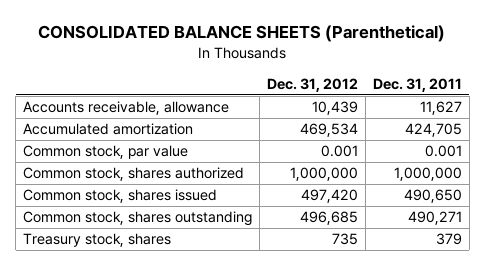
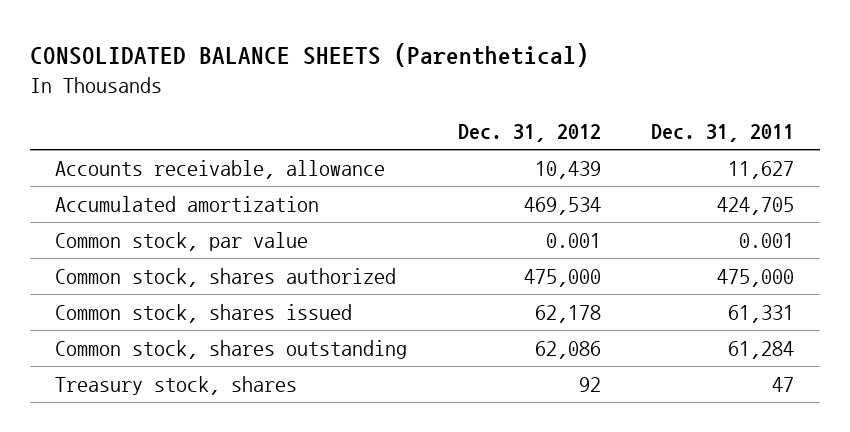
[289,167,358,182] 1,000,000 -> [523,268,601,287] 475,000
[393,167,462,182] 1,000,000 -> [717,268,795,287] 475,000
[300,189,358,204] 497,420 -> [534,304,601,323] 62,178
[403,189,462,204] 490,650 -> [728,304,795,323] 61,331
[299,211,358,226] 496,685 -> [534,340,601,359] 62,086
[407,211,462,226] 490,271 -> [728,340,795,359] 61,284
[331,233,358,246] 735 -> [578,376,601,392] 92
[435,233,462,246] 379 -> [772,376,795,392] 47

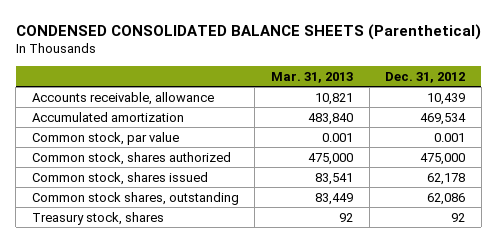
[29,43,589,68] CONSOLIDATED BALANCE SHEETS (Parenthetical) -> [15,23,481,40] CONDENSED CONSOLIDATED BALANCE SHEETS (Parenthetical)
[651,124,795,143] Dec. 31, 2011 -> none
none -> [271,71,354,83] Mar. 31, 2013
[55,339,408,359] Common stock, shares outstanding -> [31,191,239,205] Common stock shares, outstanding

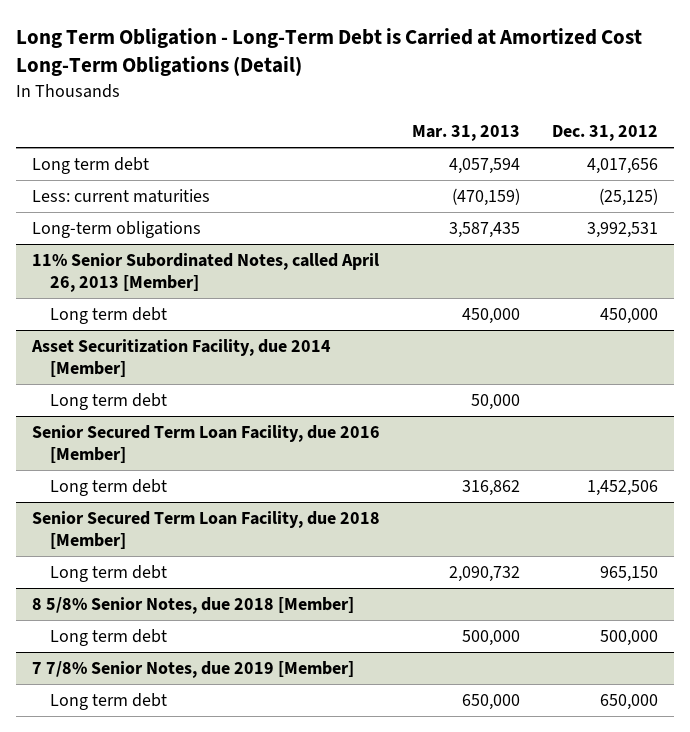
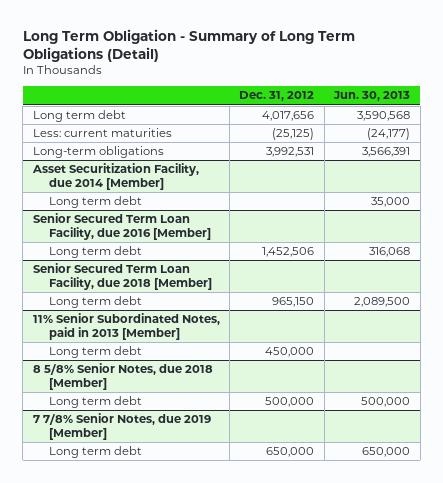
[16,28,643,77] Long Term Obligation - Long-Term Debt is Carried at Amortized Cost Long-Term Obligations (Detail) -> [22,28,355,62] Long Term Obligation - Summary of Long Term Obligations (Detail)
[412,125,521,142] Mar. 31, 2013 -> none
none -> [333,91,411,102] Jun. 30, 2013
[32,253,380,292] 11% Senior Subordinated Notes, called April 26, 2013 [Member] -> none
[49,307,167,325] Long term debt -> none
none -> [32,313,220,340] 11% Senior Subordinated Notes, paid in 2013 [Member]
none -> [49,346,143,359] Long term debt

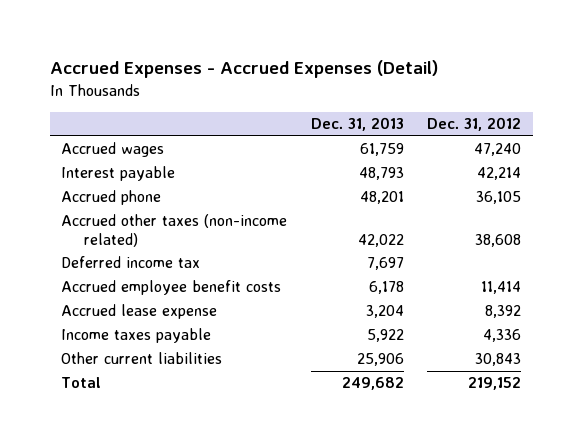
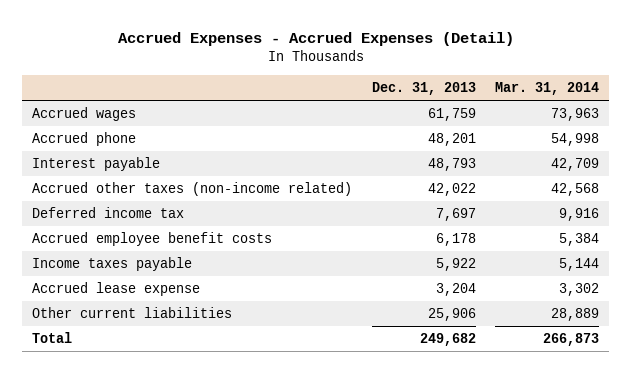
[427,117,522,132] Dec. 31, 2012 -> none
none -> [495,82,600,96] Mar. 31, 2014
[61,166,176,182] Interest payable -> [31,157,160,172] Interest payable
[61,304,218,320] Accrued lease expense -> [31,282,200,297] Accrued lease expense

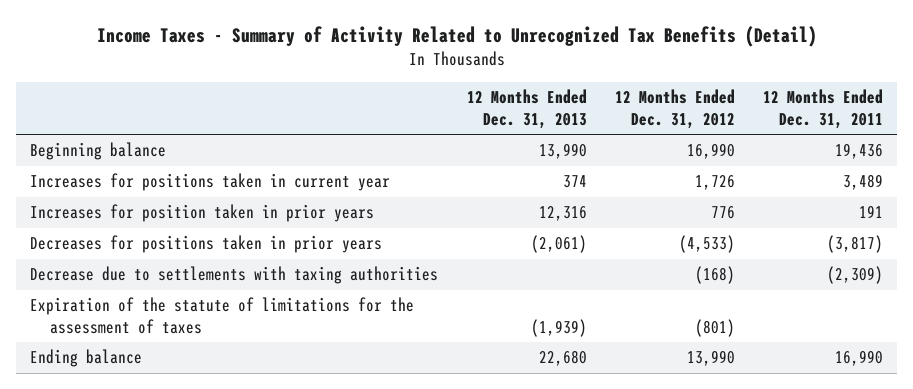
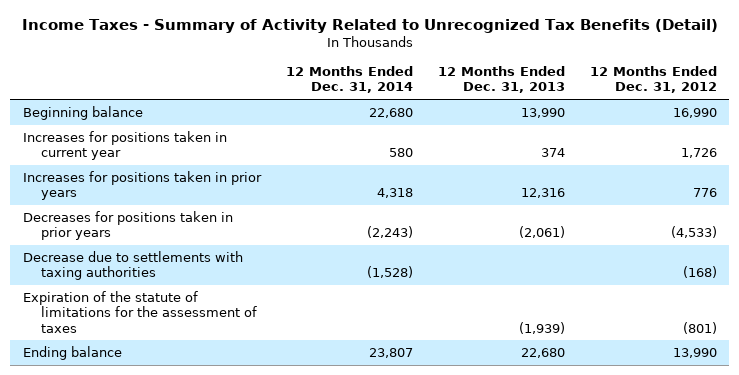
[762,89,883,129] 12 Months Ended Dec. 31, 2011 -> none
none -> [285,65,413,94] 12 Months Ended Dec. 31, 2014
[30,204,375,223] Increases for position taken in prior years -> [22,170,262,201] Increases for positions taken in prior years

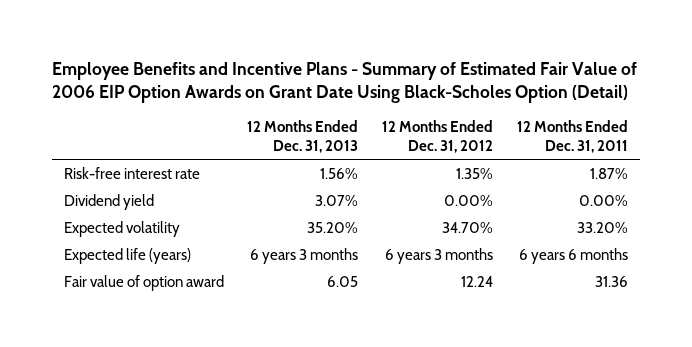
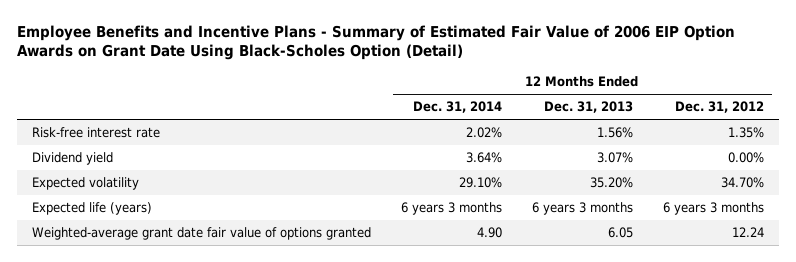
[517,120,629,154] 12 Months Ended Dec. 31, 2011 -> none
none -> [412,101,502,114] Dec. 31, 2014
[63,274,224,291] Fair value of option award -> [31,227,371,241] Weighted-average grant date fair value of options granted

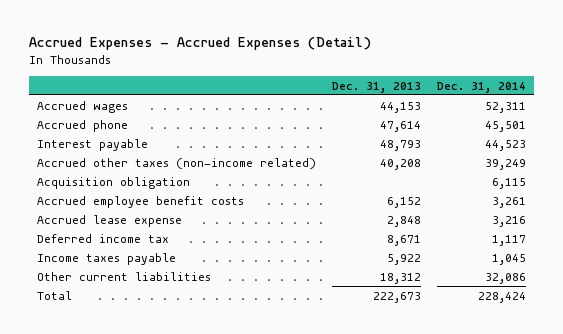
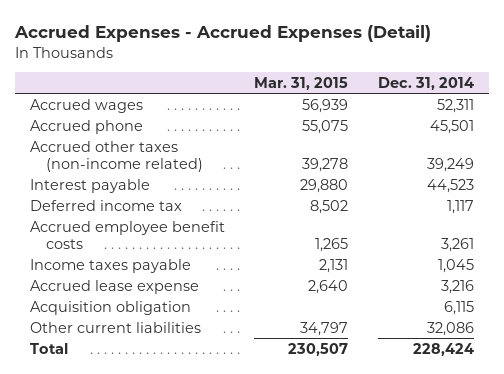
[331,81,421,93] Dec. 31, 2013 -> none
none -> [254,76,349,90] Mar. 31, 2015
[36,138,148,151] Interest payable -> [29,178,150,193] Interest payable
[36,195,244,208] Accrued employee benefit costs -> [29,220,225,249] Accrued employee benefit costs
[36,214,182,227] Accrued lease expense -> [29,279,199,294] Accrued lease expense
[36,176,190,189] Acquisition obligation -> [29,300,191,315] Acquisition obligation

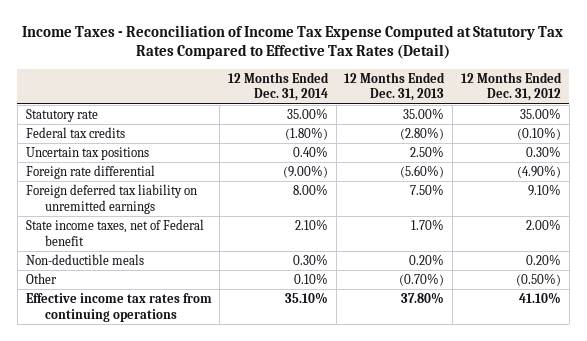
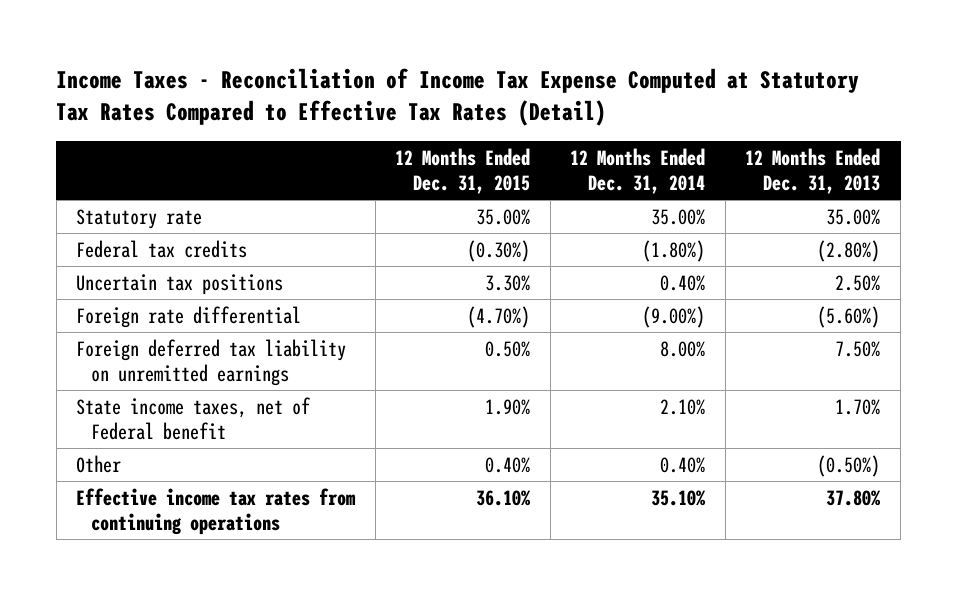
[460,71,562,102] 12 Months Ended Dec. 31, 2012 -> none
none -> [395,148,531,195] 12 Months Ended Dec. 31, 2015
[25,253,144,265] Non-deductible meals -> none
[294,272,329,284] 0.10% -> [660,456,706,473] 0.40%
[399,272,445,286] (0.70%) -> [817,454,881,477] (0.50%)

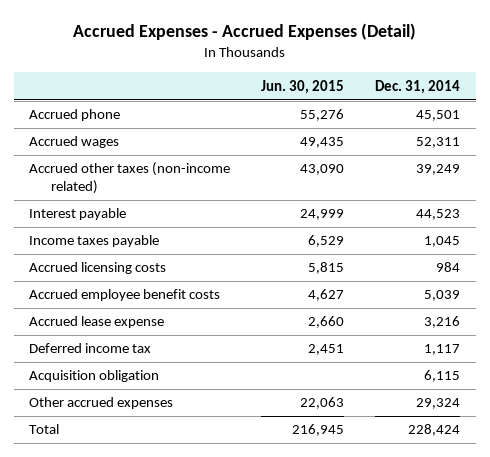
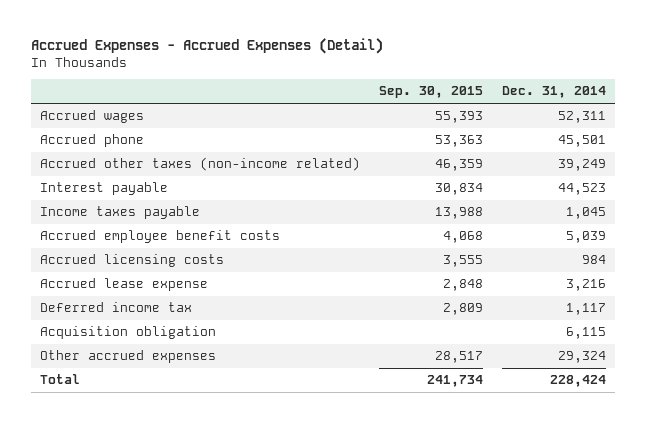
[261,79,345,94] Jun. 30, 2015 -> none
none -> [379,86,484,99] Sep. 30, 2015
[29,109,121,122] Accrued phone -> [40,134,145,148] Accrued phone
[29,262,167,275] Accrued licensing costs -> [40,254,225,268] Accrued licensing costs

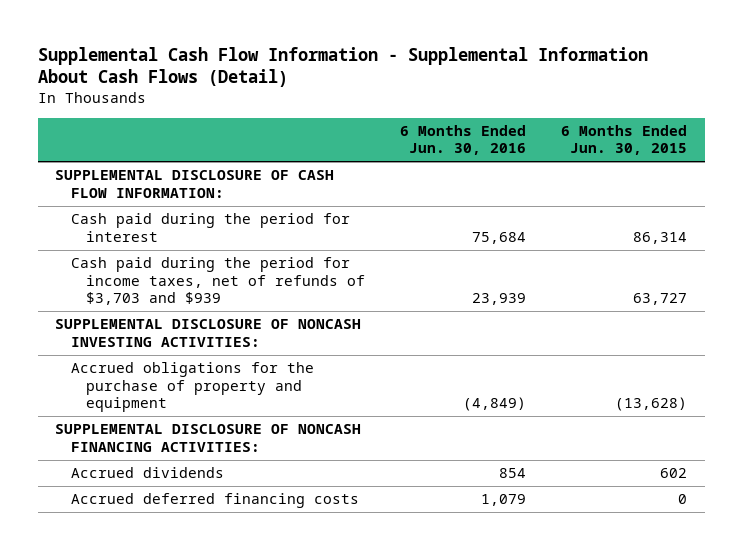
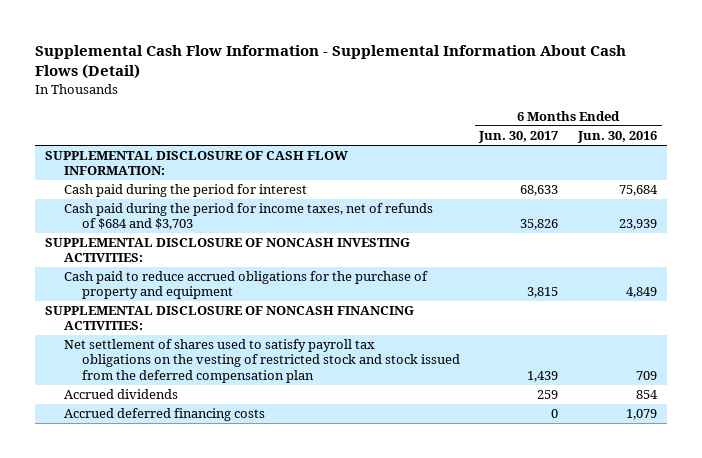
[561,124,688,156] 6 Months Ended Jun. 30, 2015 -> none
none -> [478,131,559,144] Jun. 30, 2017
[70,257,366,306] Cash paid during the period for income taxes, net of refunds of $3,703 and $939 -> [63,203,433,231] Cash paid during the period for income taxes, net of refunds of $684 and $3,703
[70,362,314,413] Accrued obligations for the purchase of property and equipment -> [63,271,428,300] Cash paid to reduce accrued obligations for the purchase of property and equipment
[463,397,527,412] (4,849) -> [626,287,658,299] 4,849
none -> [63,339,460,383] Net settlement of shares used to satisfy payroll tax obligations on the vesting of restricted stock and stock issued from the deferred compensation plan

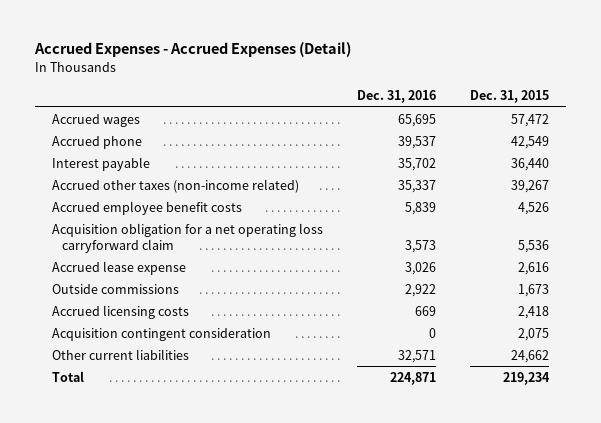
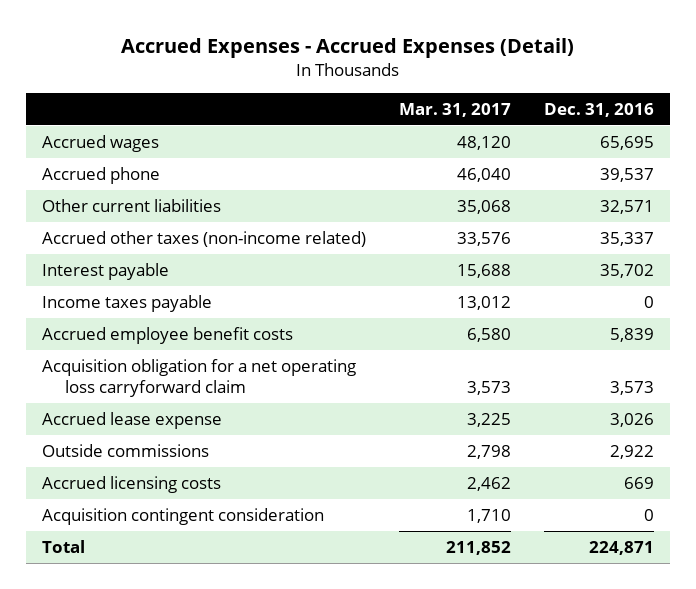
[470,90,550,104] Dec. 31, 2015 -> none
none -> [399,102,512,117] Mar. 31, 2017
[51,348,189,360] Other current liabilities -> [42,199,222,213] Other current liabilities
[51,156,150,171] Interest payable -> [42,263,170,281] Interest payable
none -> [42,295,213,313] Income taxes payable

